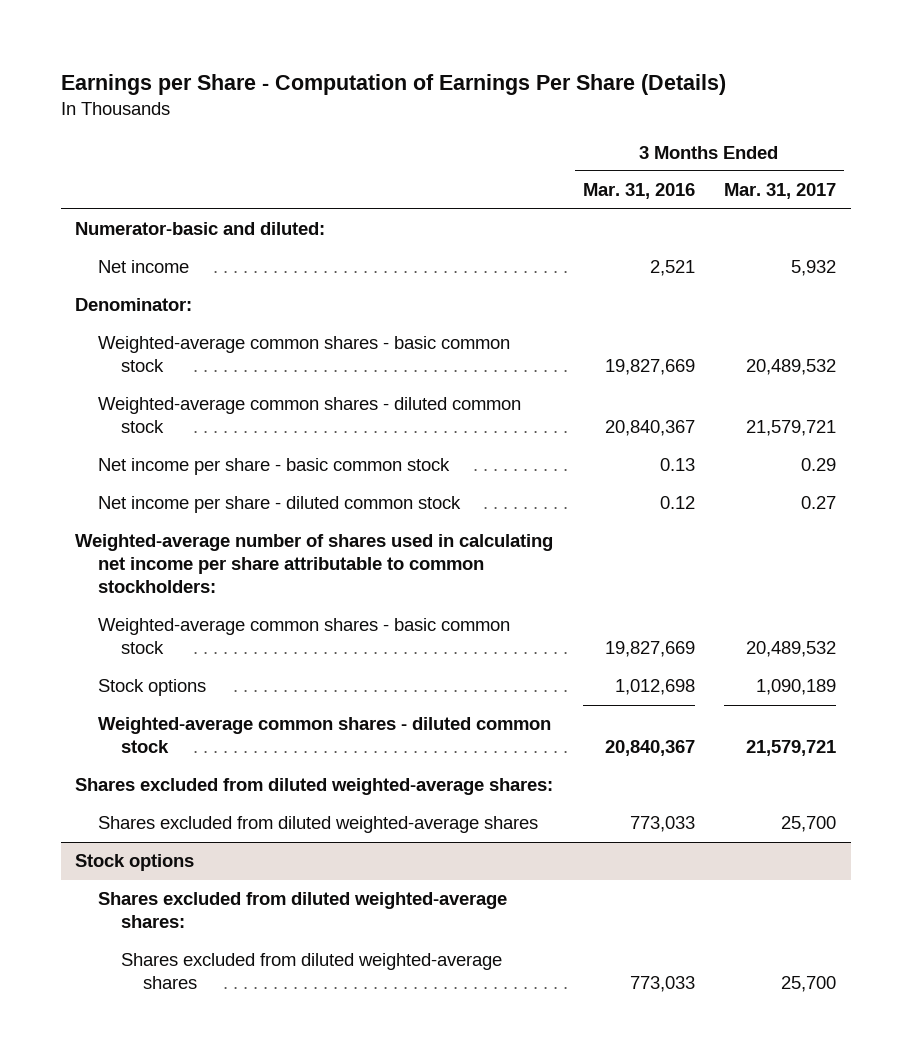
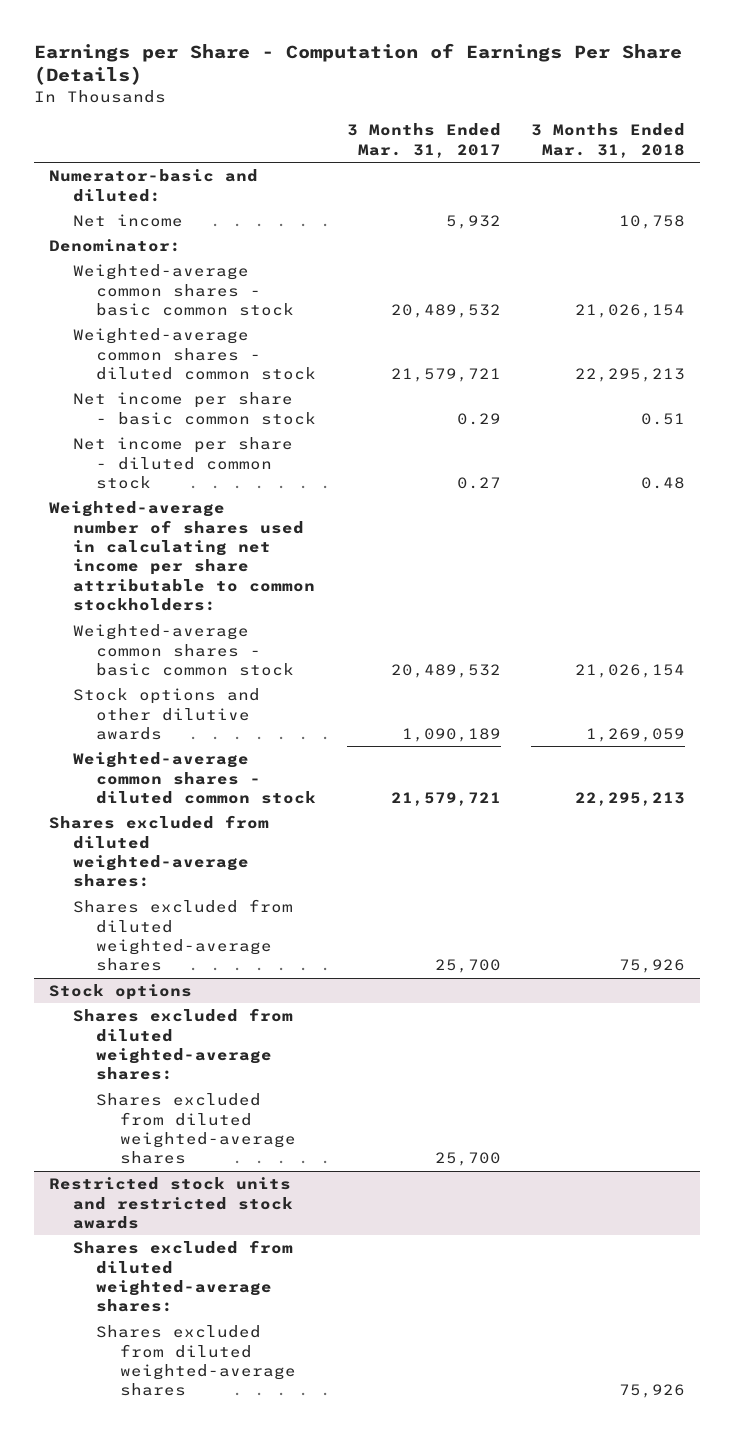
[582,183,695,200] Mar. 31, 2016 -> none
none -> [531,123,686,158] 3 Months Ended Mar. 31, 2018
[97,679,206,697] Stock options -> [72,688,260,741] Stock options and other dilutive awards
none -> [49,1177,293,1230] Restricted stock units and restricted stock awards
none -> [72,1240,293,1313] Shares excluded from diluted weighted-average shares:
none -> [96,1325,296,1397] Shares excluded from diluted weighted-average shares

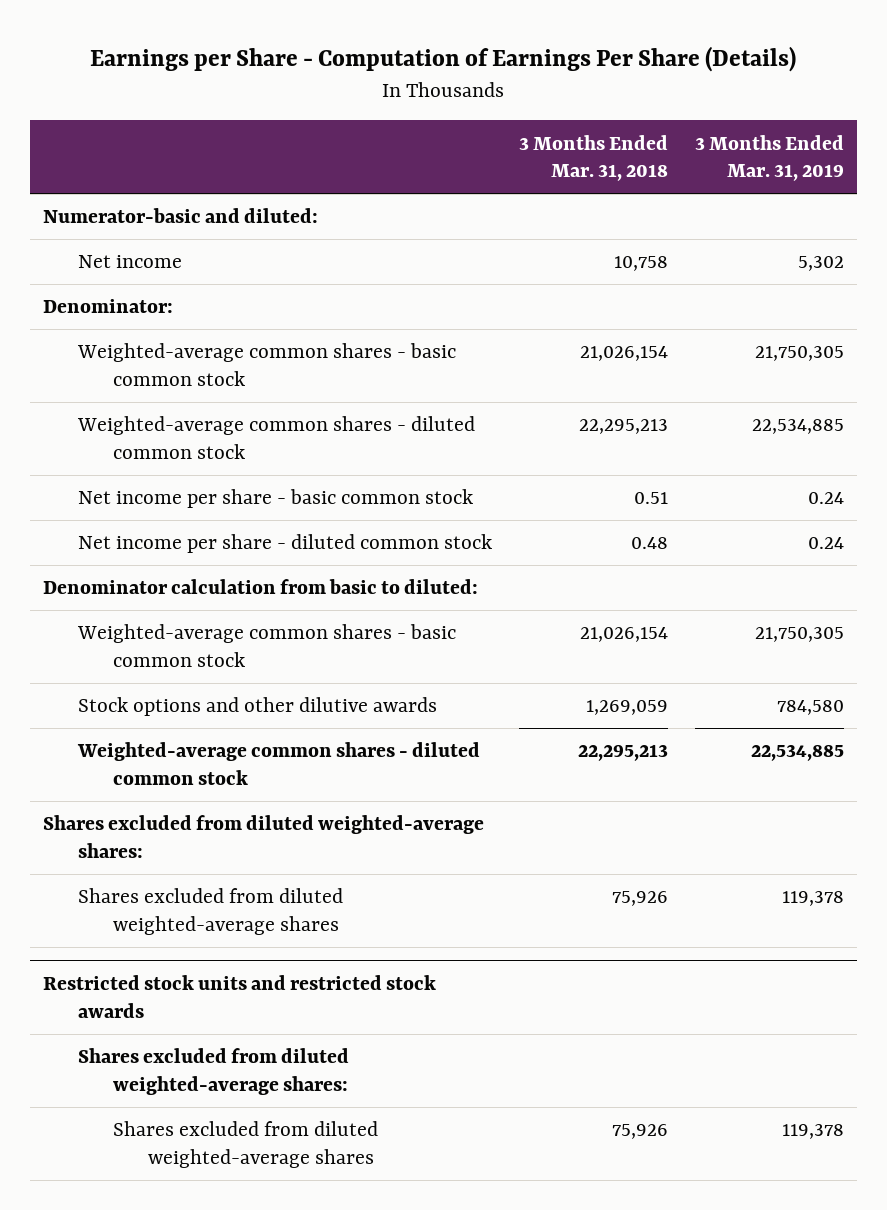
[346,123,501,158] 3 Months Ended Mar. 31, 2017 -> none
none -> [694,134,844,182] 3 Months Ended Mar. 31, 2019
[49,501,315,612] Weighted-average number of shares used in calculating net income per share attributable to common stockholders: -> [43,579,479,595] Denominator calculation from basic to diluted:
[49,984,193,1001] Stock options -> none
[72,1008,293,1081] Shares excluded from diluted weighted-average shares: -> none
[96,1093,296,1165] Shares excluded from diluted weighted-average shares -> none

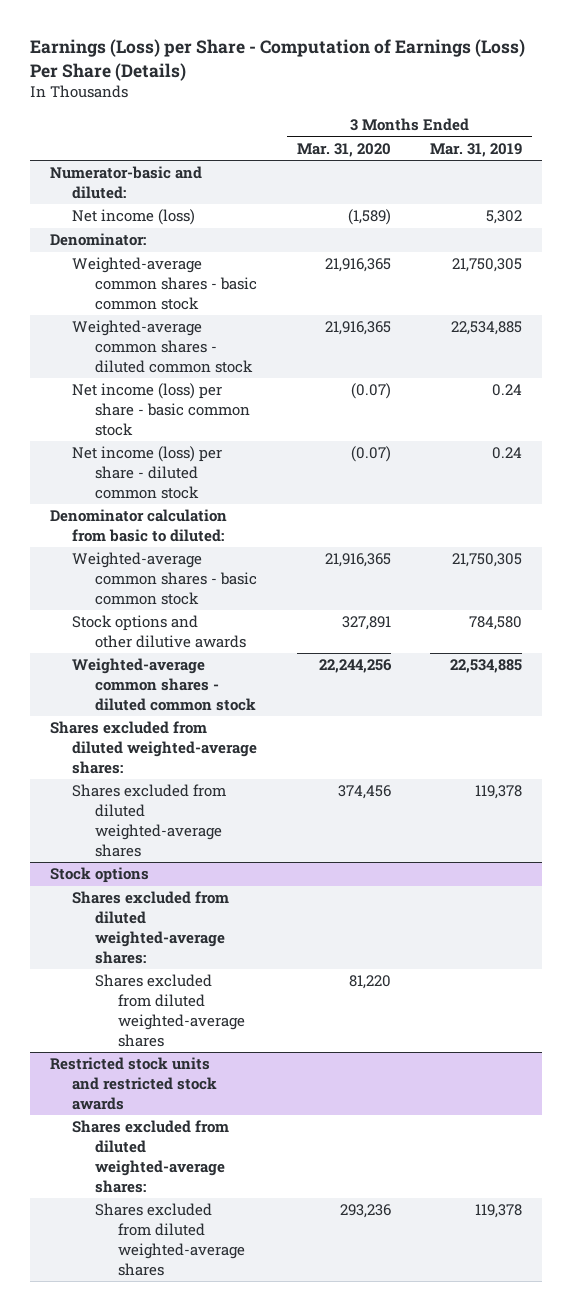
[90,45,797,72] Earnings per Share - Computation of Earnings Per Share (Details) -> [29,39,525,81] Earnings (Loss) per Share - Computation of Earnings (Loss) Per Share (Details)
[518,134,668,182] 3 Months Ended Mar. 31, 2018 -> none
none -> [296,142,391,157] Mar. 31, 2020
[78,255,183,269] Net income -> [72,209,196,226] Net income (loss)
[78,489,474,509] Net income per share - basic common stock -> [72,383,250,436] Net income (loss) per share - basic common stock
[78,534,493,554] Net income per share - diluted common stock -> [72,446,223,499] Net income (loss) per share - diluted common stock
none -> [49,867,149,884] Stock options
none -> [72,891,230,964] Shares excluded from diluted weighted-average shares:
none -> [94,974,245,1047] Shares excluded from diluted weighted-average shares

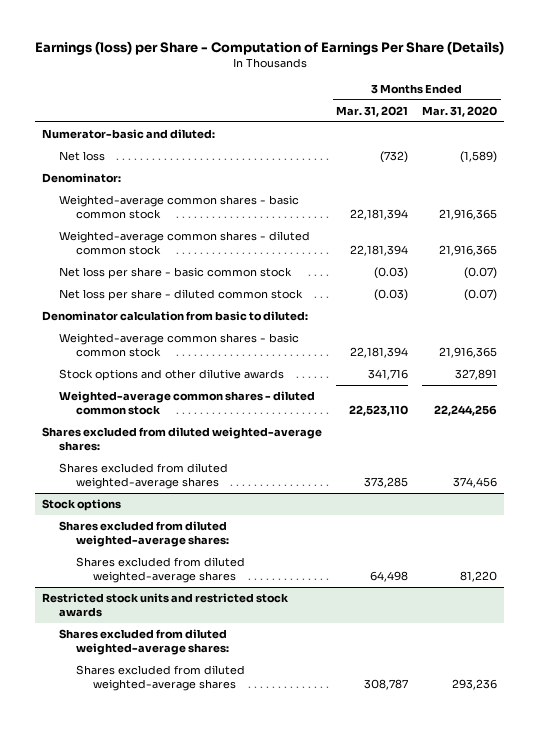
[29,39,525,81] Earnings (Loss) per Share - Computation of Earnings (Loss) Per Share (Details) -> [34,41,504,56] Earnings (loss) per Share - Computation of Earnings Per Share (Details)
[430,142,523,157] Mar. 31, 2019 -> none
none -> [336,105,409,117] Mar. 31, 2021
[72,209,196,226] Net income (loss) -> [59,150,106,161] Net loss
[72,383,250,436] Net income (loss) per share - basic common stock -> [59,266,293,279] Net loss per share - basic common stock
[72,446,223,499] Net income (loss) per share - diluted common stock -> [59,288,304,301] Net loss per share - diluted common stock

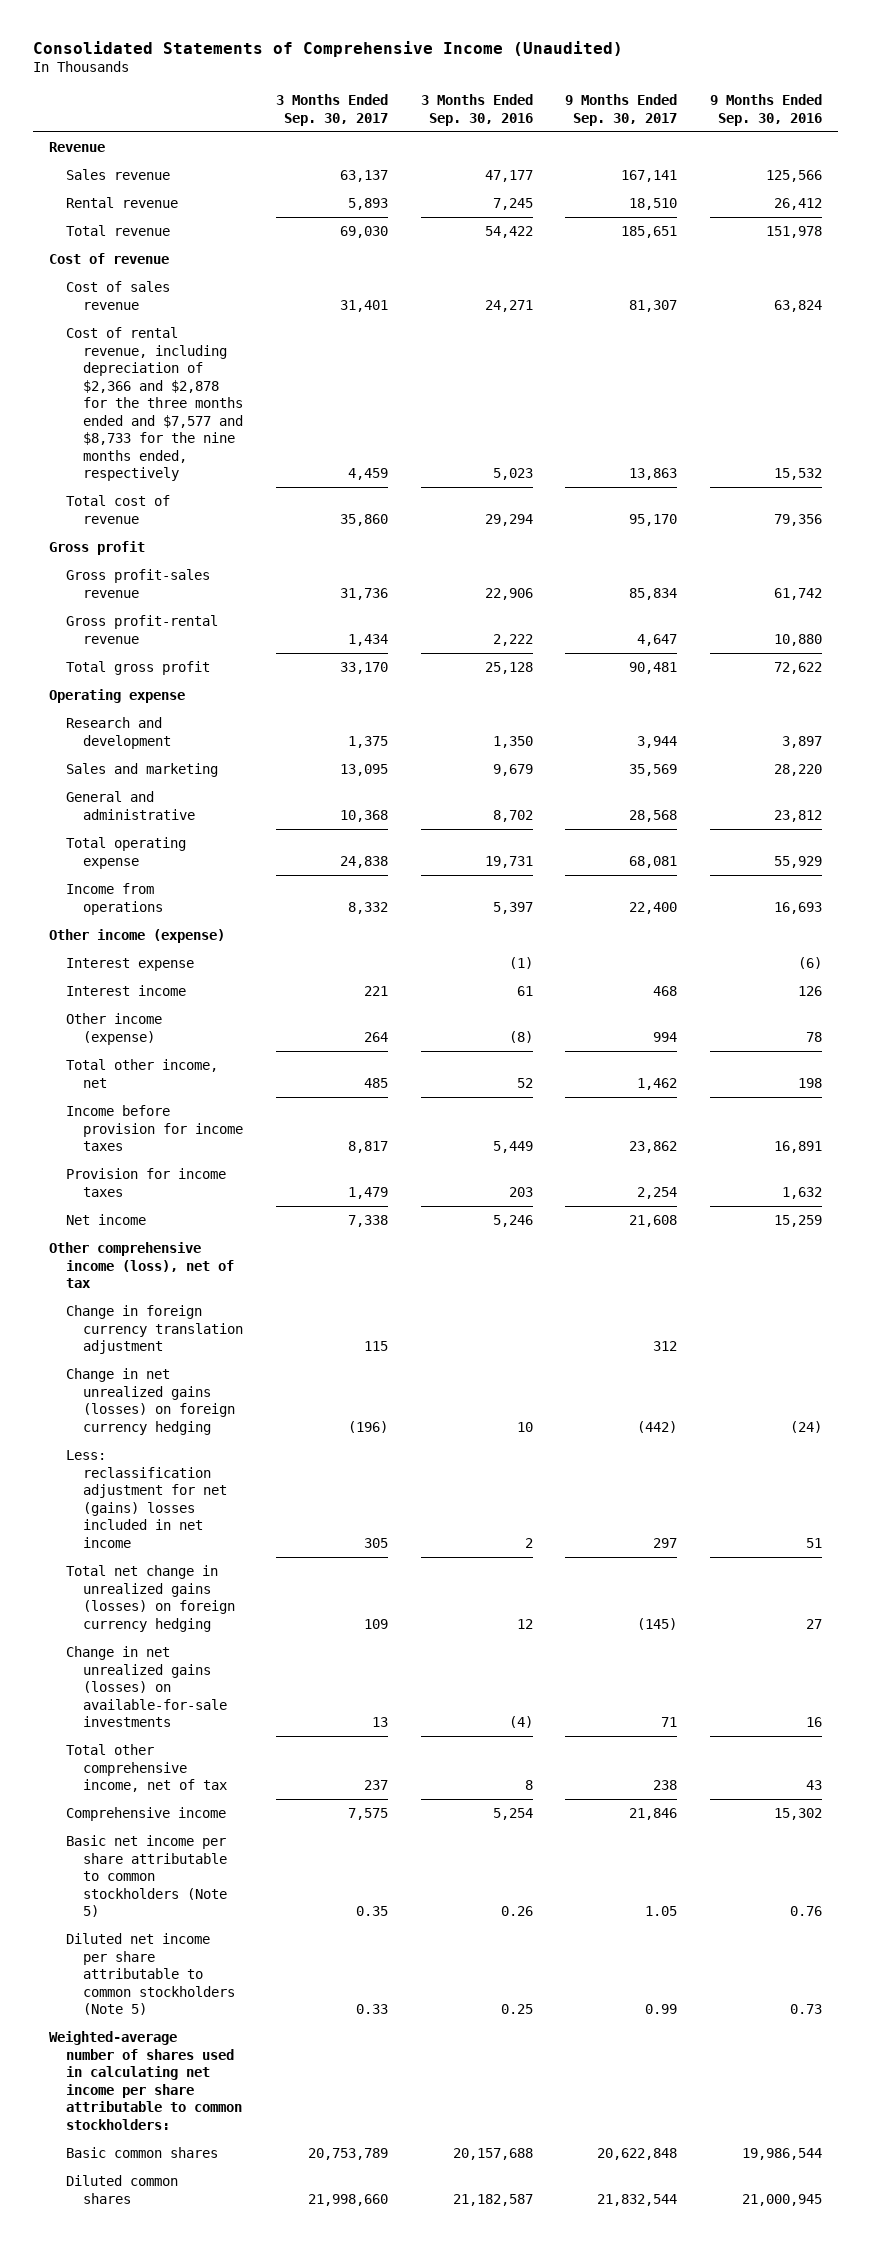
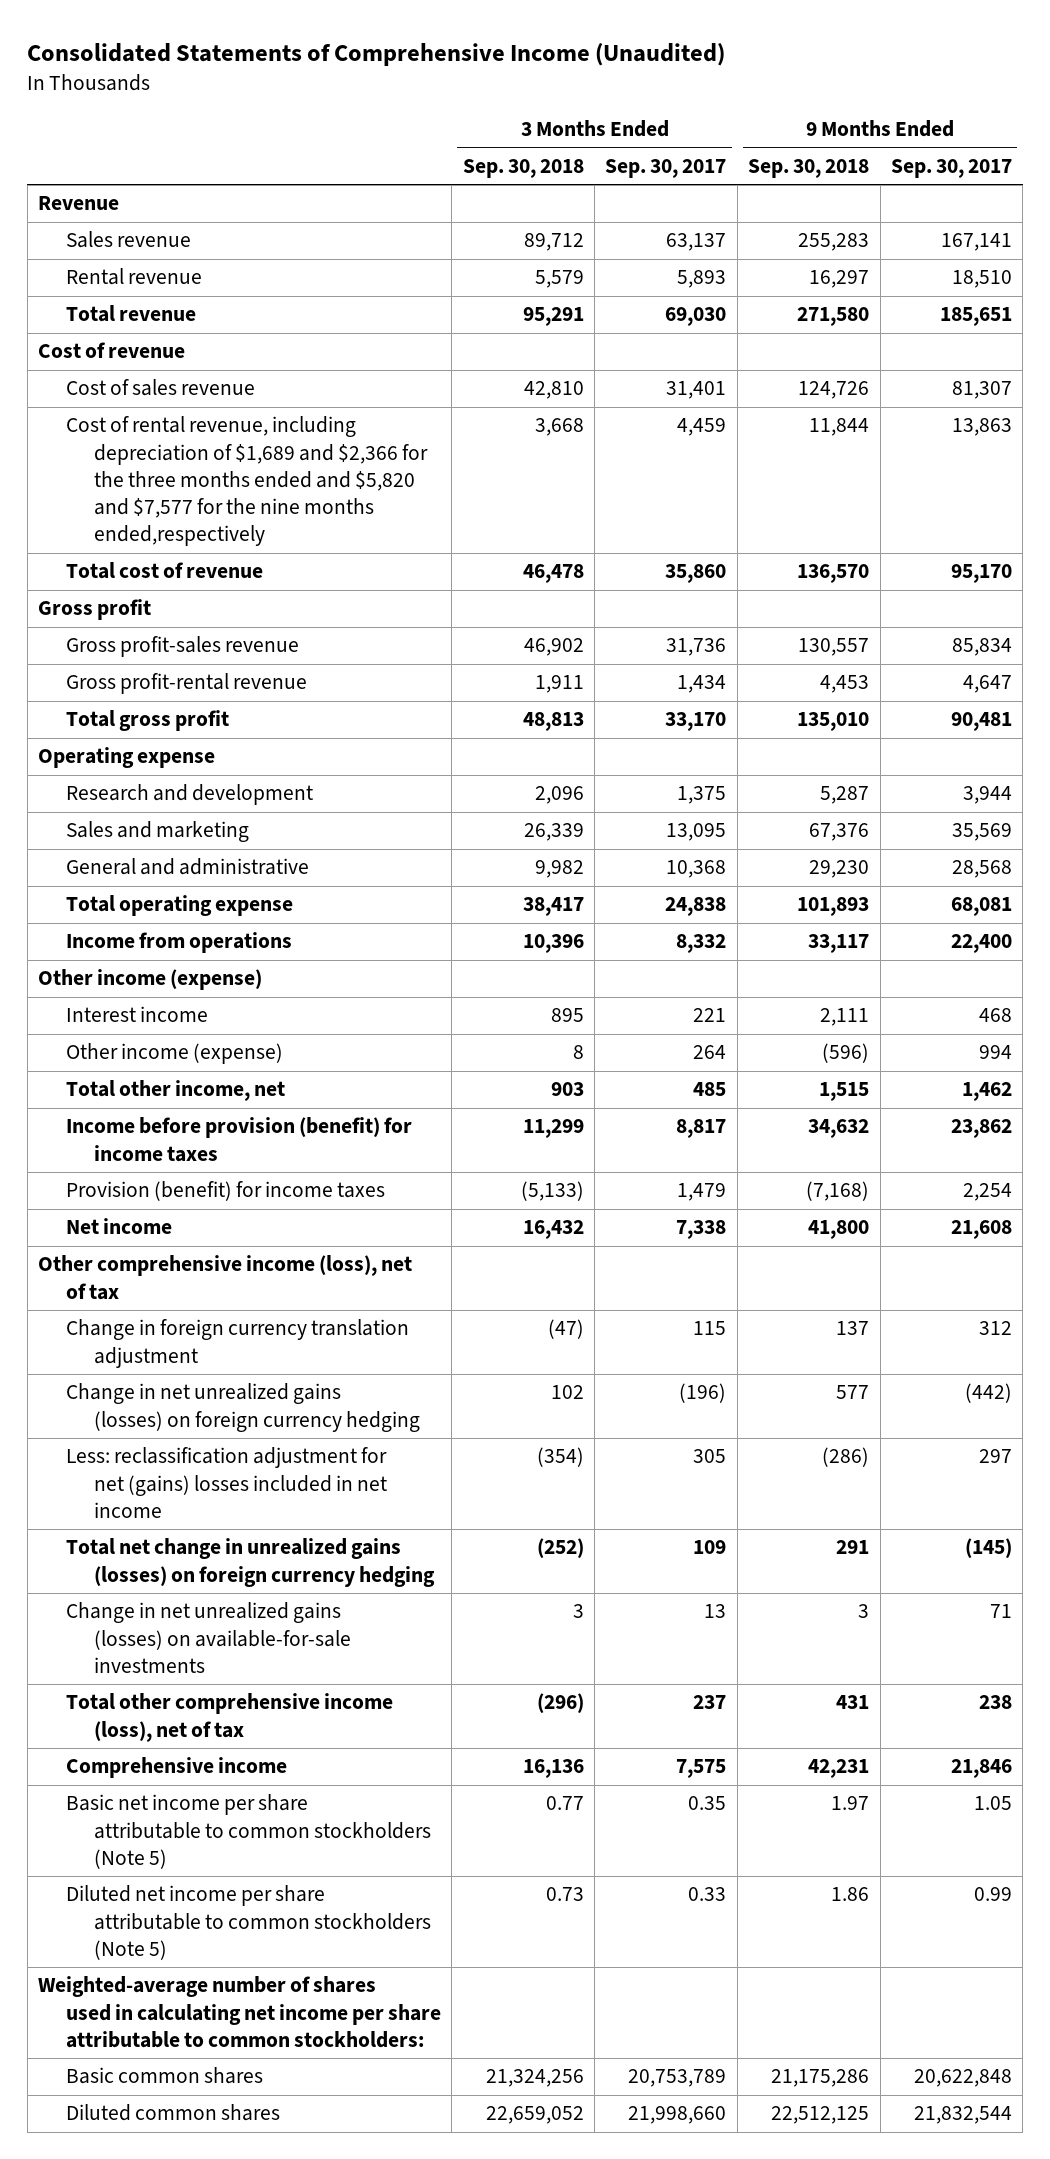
[420,94,533,126] 3 Months Ended Sep. 30, 2016 -> none
[709,94,822,126] 9 Months Ended Sep. 30, 2016 -> none
none -> [462,159,584,179] Sep. 30, 2018
none -> [748,159,870,179] Sep. 30, 2018
[66,327,244,482] Cost of rental revenue, including depreciation of $2,366 and $2,878 for the three months ended and $7,577 and $8,733 for the nine months ended, respectively -> [65,416,428,547] Cost of rental revenue, including depreciation of $1,689 and $2,366 for the three months ended and $5,820 and $7,577 for the nine months ended,respectively
[66,958,195,972] Interest expense -> none
[66,1105,244,1152] Income before provision for income taxes -> [65,1117,412,1162] Income before provision (benefit) for income taxes
[66,1168,227,1197] Provision for income taxes -> [65,1181,385,1202] Provision (benefit) for income taxes
[66,1744,228,1793] Total other comprehensive income, net of tax -> [65,1693,393,1742] Total other comprehensive income (loss), net of tax

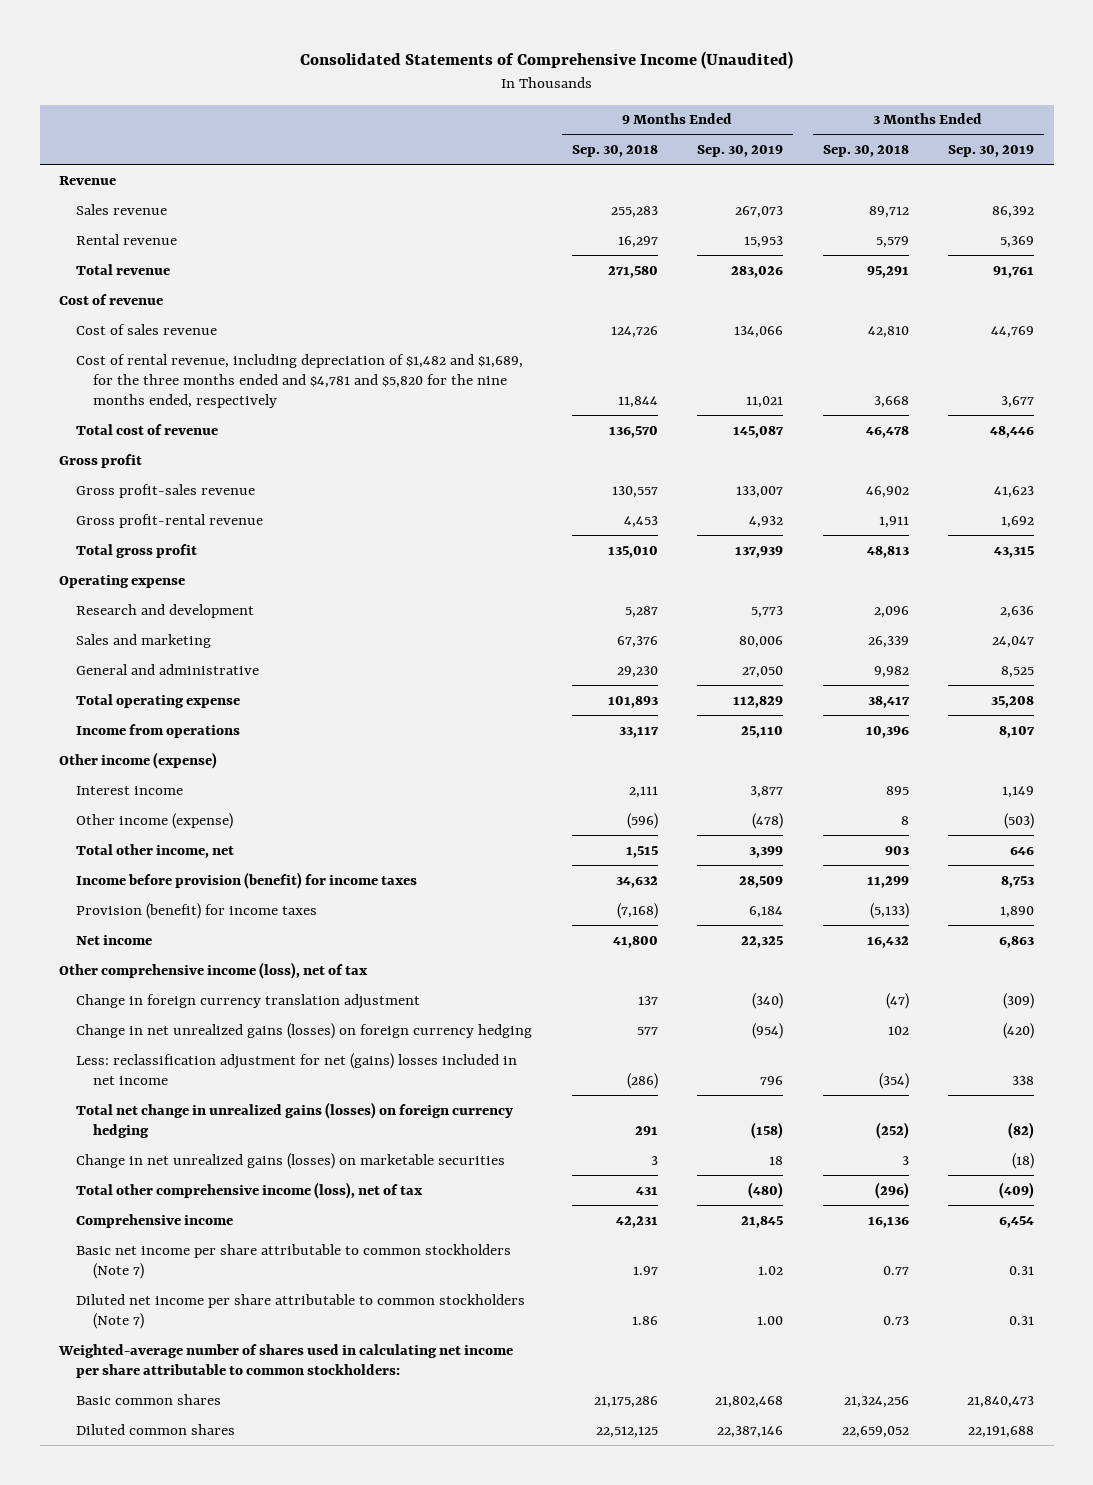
[605,159,727,179] Sep. 30, 2017 -> none
[891,159,1013,179] Sep. 30, 2017 -> none
none -> [697,144,784,157] Sep. 30, 2019
none -> [948,144,1035,157] Sep. 30, 2019
[65,416,428,547] Cost of rental revenue, including depreciation of $1,689 and $2,366 for the three months ended and $5,820 and $7,577 for the nine months ended,respectively -> [76,353,524,408] Cost of rental revenue, including depreciation of $1,482 and $1,689, for the three months ended and $4,781 and $5,820 for the nine months ended, respectively
[65,1602,351,1673] Change in net unrealized gains (losses) on available-for-sale investments -> [76,1152,506,1169] Change in net unrealized gains (losses) on marketable securities
[65,1794,431,1869] Basic net income per share attributable to common stockholders (Note 5) -> [76,1243,512,1279] Basic net income per share attributable to common stockholders (Note 7)
[65,1885,431,1960] Diluted net income per share attributable to common stockholders (Note 5) -> [76,1293,526,1329] Diluted net income per share attributable to common stockholders (Note 7)

